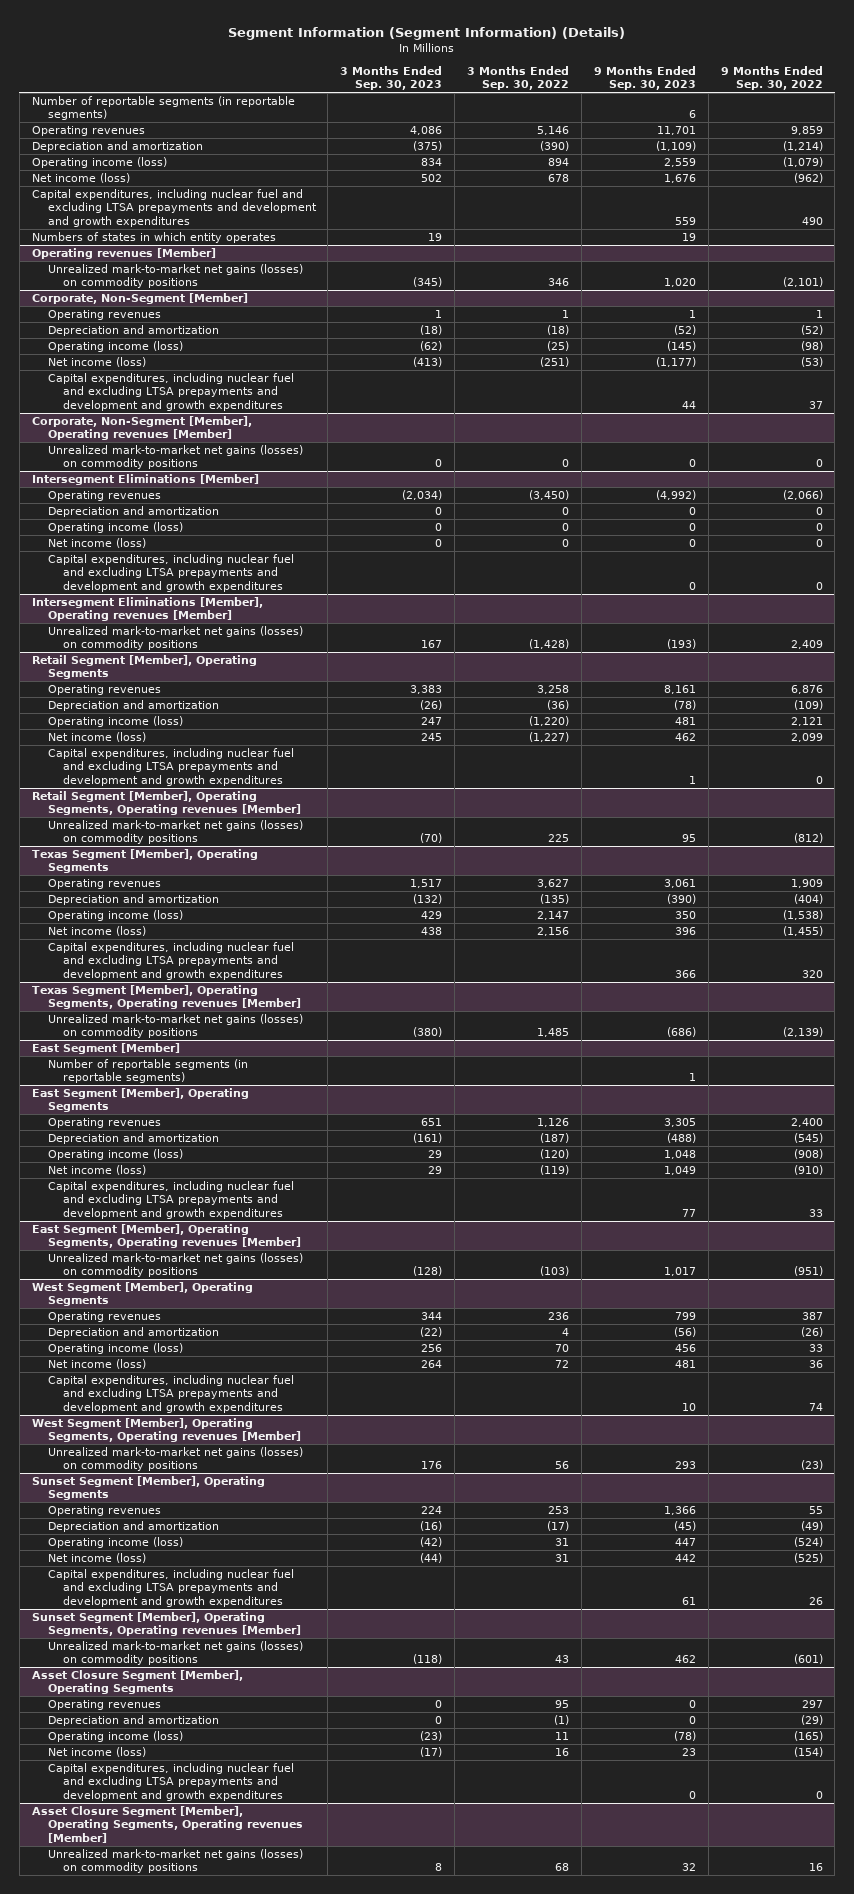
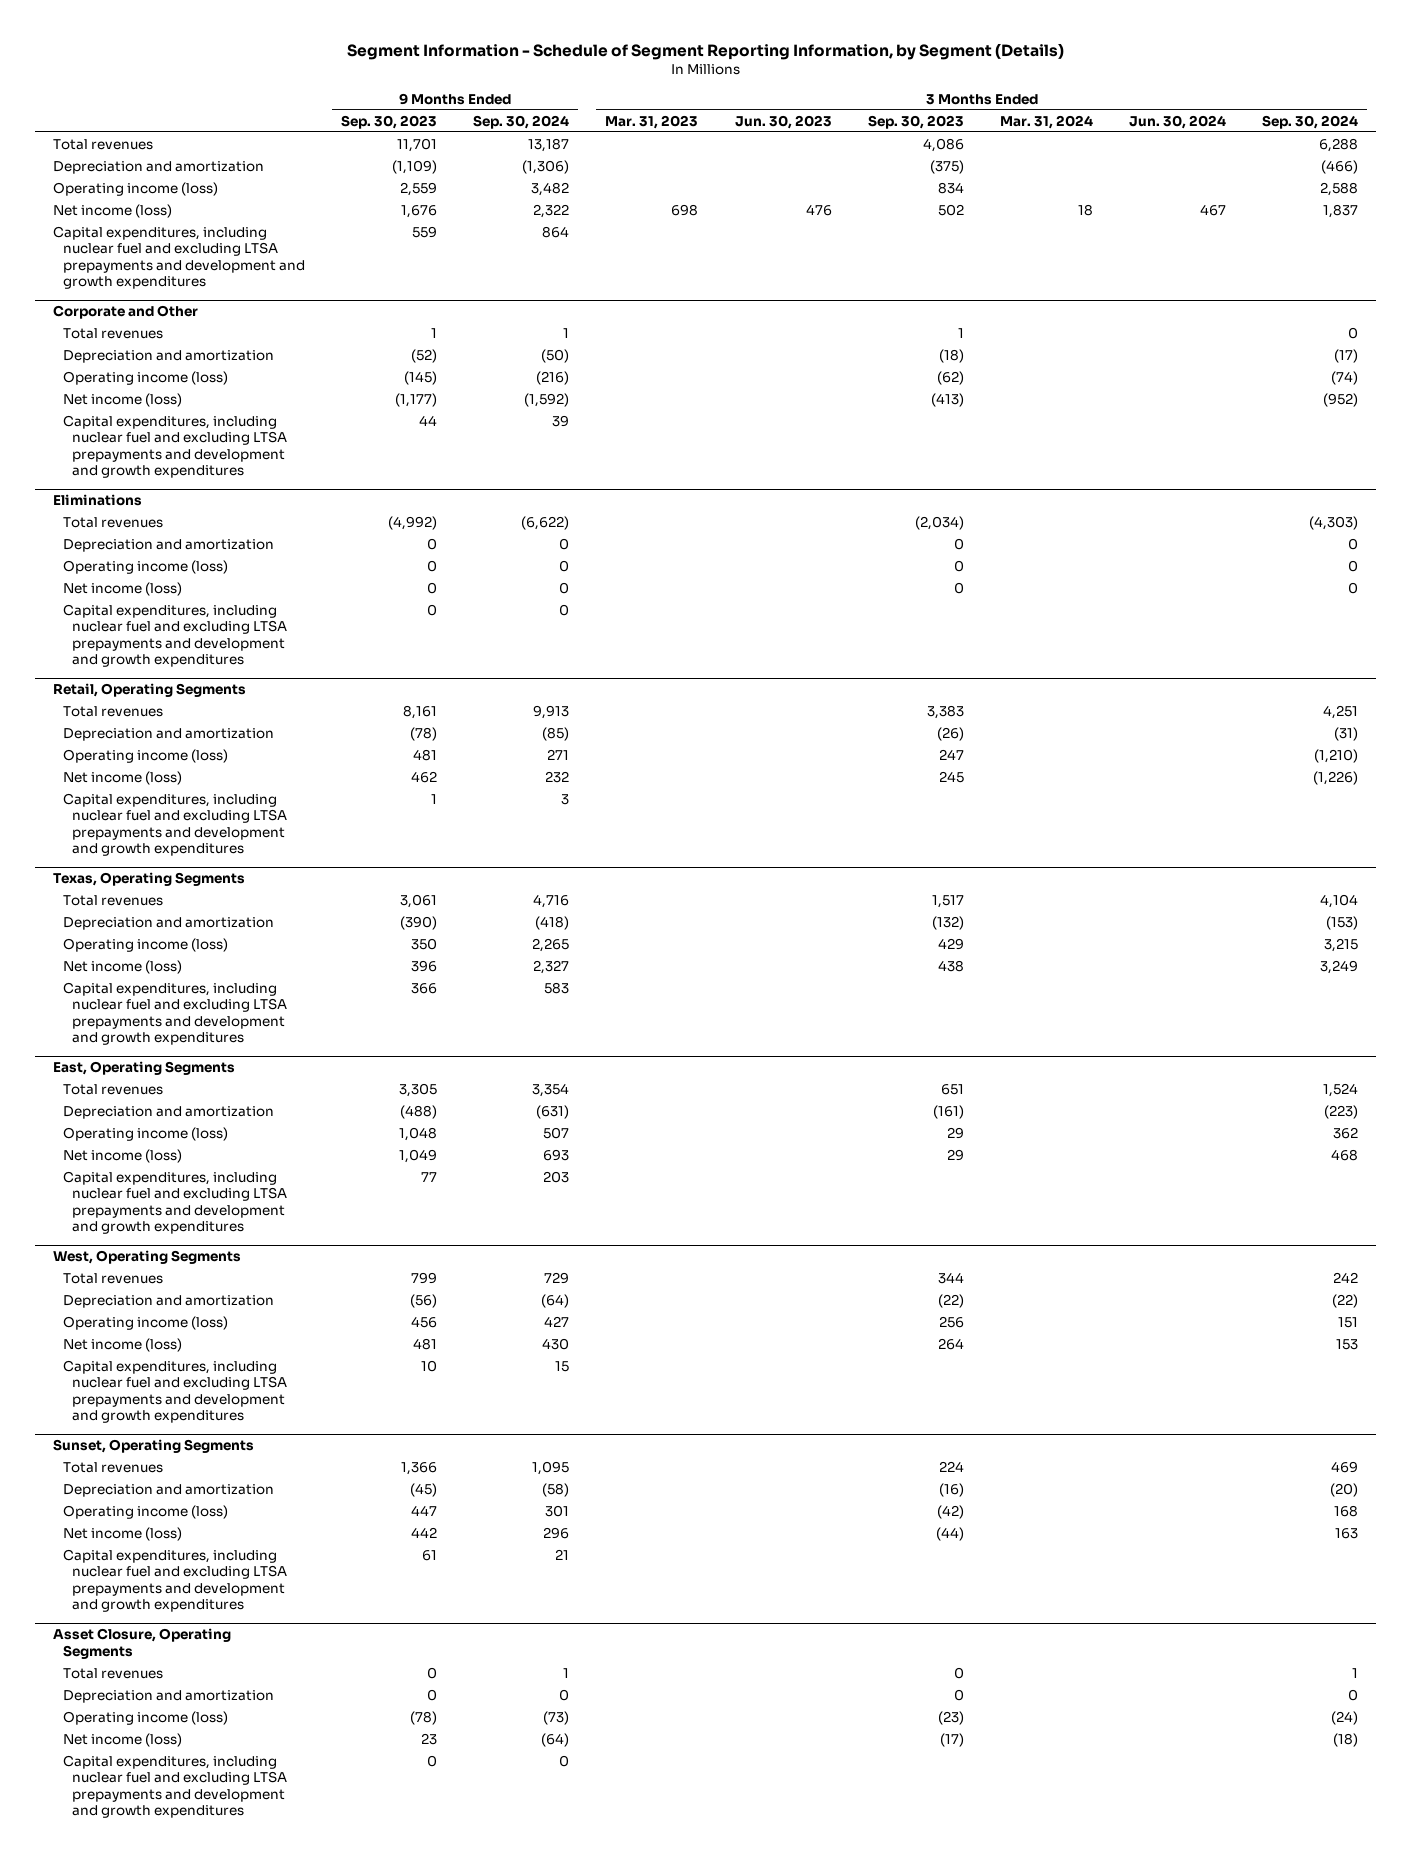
[228,26,626,40] Segment Information (Segment Information) (Details) -> [346,43,1064,61] Segment Information - Schedule of Segment Reporting Information, by Segment (Details)
[467,65,570,91] 3 Months Ended Sep. 30, 2022 -> none
[720,65,823,91] 9 Months Ended Sep. 30, 2022 -> none
none -> [473,114,570,129] Sep. 30, 2024
none -> [605,114,699,129] Mar. 31, 2023
none -> [734,114,832,129] Jun. 30, 2023
none -> [999,114,1093,129] Mar. 31, 2024
none -> [1129,114,1227,129] Jun. 30, 2024
none -> [1262,114,1359,129] Sep. 30, 2024
[31,96,295,121] Number of reportable segments (in reportable segments) -> none
[31,126,145,137] Operating revenues -> [53,138,154,150] Total revenues
[31,232,276,244] Numbers of states in which entity operates -> none
[31,248,216,260] Operating revenues [Member] -> none
[47,264,303,289] Unrealized mark-to-market net gains (losses) on commodity positions -> none
[31,293,248,305] Corporate, Non-Segment [Member] -> [53,305,199,320] Corporate and Other
[47,310,161,321] Operating revenues -> [62,327,163,339] Total revenues
[31,416,252,441] Corporate, Non-Segment [Member], Operating revenues [Member] -> none
[47,445,303,470] Unrealized mark-to-market net gains (losses) on commodity positions -> none
[31,474,259,486] Intersegment Eliminations [Member] -> [53,494,143,507] Eliminations
[47,491,161,502] Operating revenues -> [62,516,163,528] Total revenues
[31,597,263,622] Intersegment Eliminations [Member], Operating revenues [Member] -> none
[47,626,303,651] Unrealized mark-to-market net gains (losses) on commodity positions -> none
[31,655,257,680] Retail Segment [Member], Operating Segments -> [53,683,247,698] Retail, Operating Segments
[47,685,161,696] Operating revenues -> [62,705,163,717] Total revenues
[31,791,301,816] Retail Segment [Member], Operating Segments, Operating revenues [Member] -> none
[47,820,303,845] Unrealized mark-to-market net gains (losses) on commodity positions -> none
[31,849,258,874] Texas Segment [Member], Operating Segments -> [53,872,246,887] Texas, Operating Segments
[47,879,161,890] Operating revenues -> [62,894,163,906] Total revenues
[31,985,301,1010] Texas Segment [Member], Operating Segments, Operating revenues [Member] -> none
[47,1014,303,1039] Unrealized mark-to-market net gains (losses) on commodity positions -> none
[31,1043,180,1055] East Segment [Member] -> none
[47,1059,248,1084] Number of reportable segments (in reportable segments) -> none
[31,1088,249,1113] East Segment [Member], Operating Segments -> [53,1061,236,1076] East, Operating Segments
[47,1118,161,1129] Operating revenues -> [62,1083,163,1095] Total revenues
[31,1224,301,1249] East Segment [Member], Operating Segments, Operating revenues [Member] -> none
[47,1253,303,1278] Unrealized mark-to-market net gains (losses) on commodity positions -> none
[31,1282,253,1307] West Segment [Member], Operating Segments -> [53,1250,242,1265] West, Operating Segments
[47,1312,161,1323] Operating revenues -> [62,1272,163,1284] Total revenues
[31,1418,301,1443] West Segment [Member], Operating Segments, Operating revenues [Member] -> none
[47,1447,303,1472] Unrealized mark-to-market net gains (losses) on commodity positions -> none
[31,1476,265,1501] Sunset Segment [Member], Operating Segments -> [53,1439,255,1454] Sunset, Operating Segments
[47,1506,161,1517] Operating revenues -> [62,1461,163,1473] Total revenues
[31,1612,301,1637] Sunset Segment [Member], Operating Segments, Operating revenues [Member] -> none
[47,1641,303,1666] Unrealized mark-to-market net gains (losses) on commodity positions -> none
[31,1670,243,1695] Asset Closure Segment [Member], Operating Segments -> [53,1628,232,1659] Asset Closure, Operating Segments
[47,1700,161,1711] Operating revenues -> [62,1667,163,1679] Total revenues
[31,1806,303,1843] Asset Closure Segment [Member], Operating Segments, Operating revenues [Member] -> none
[47,1849,303,1874] Unrealized mark-to-market net gains (losses) on commodity positions -> none

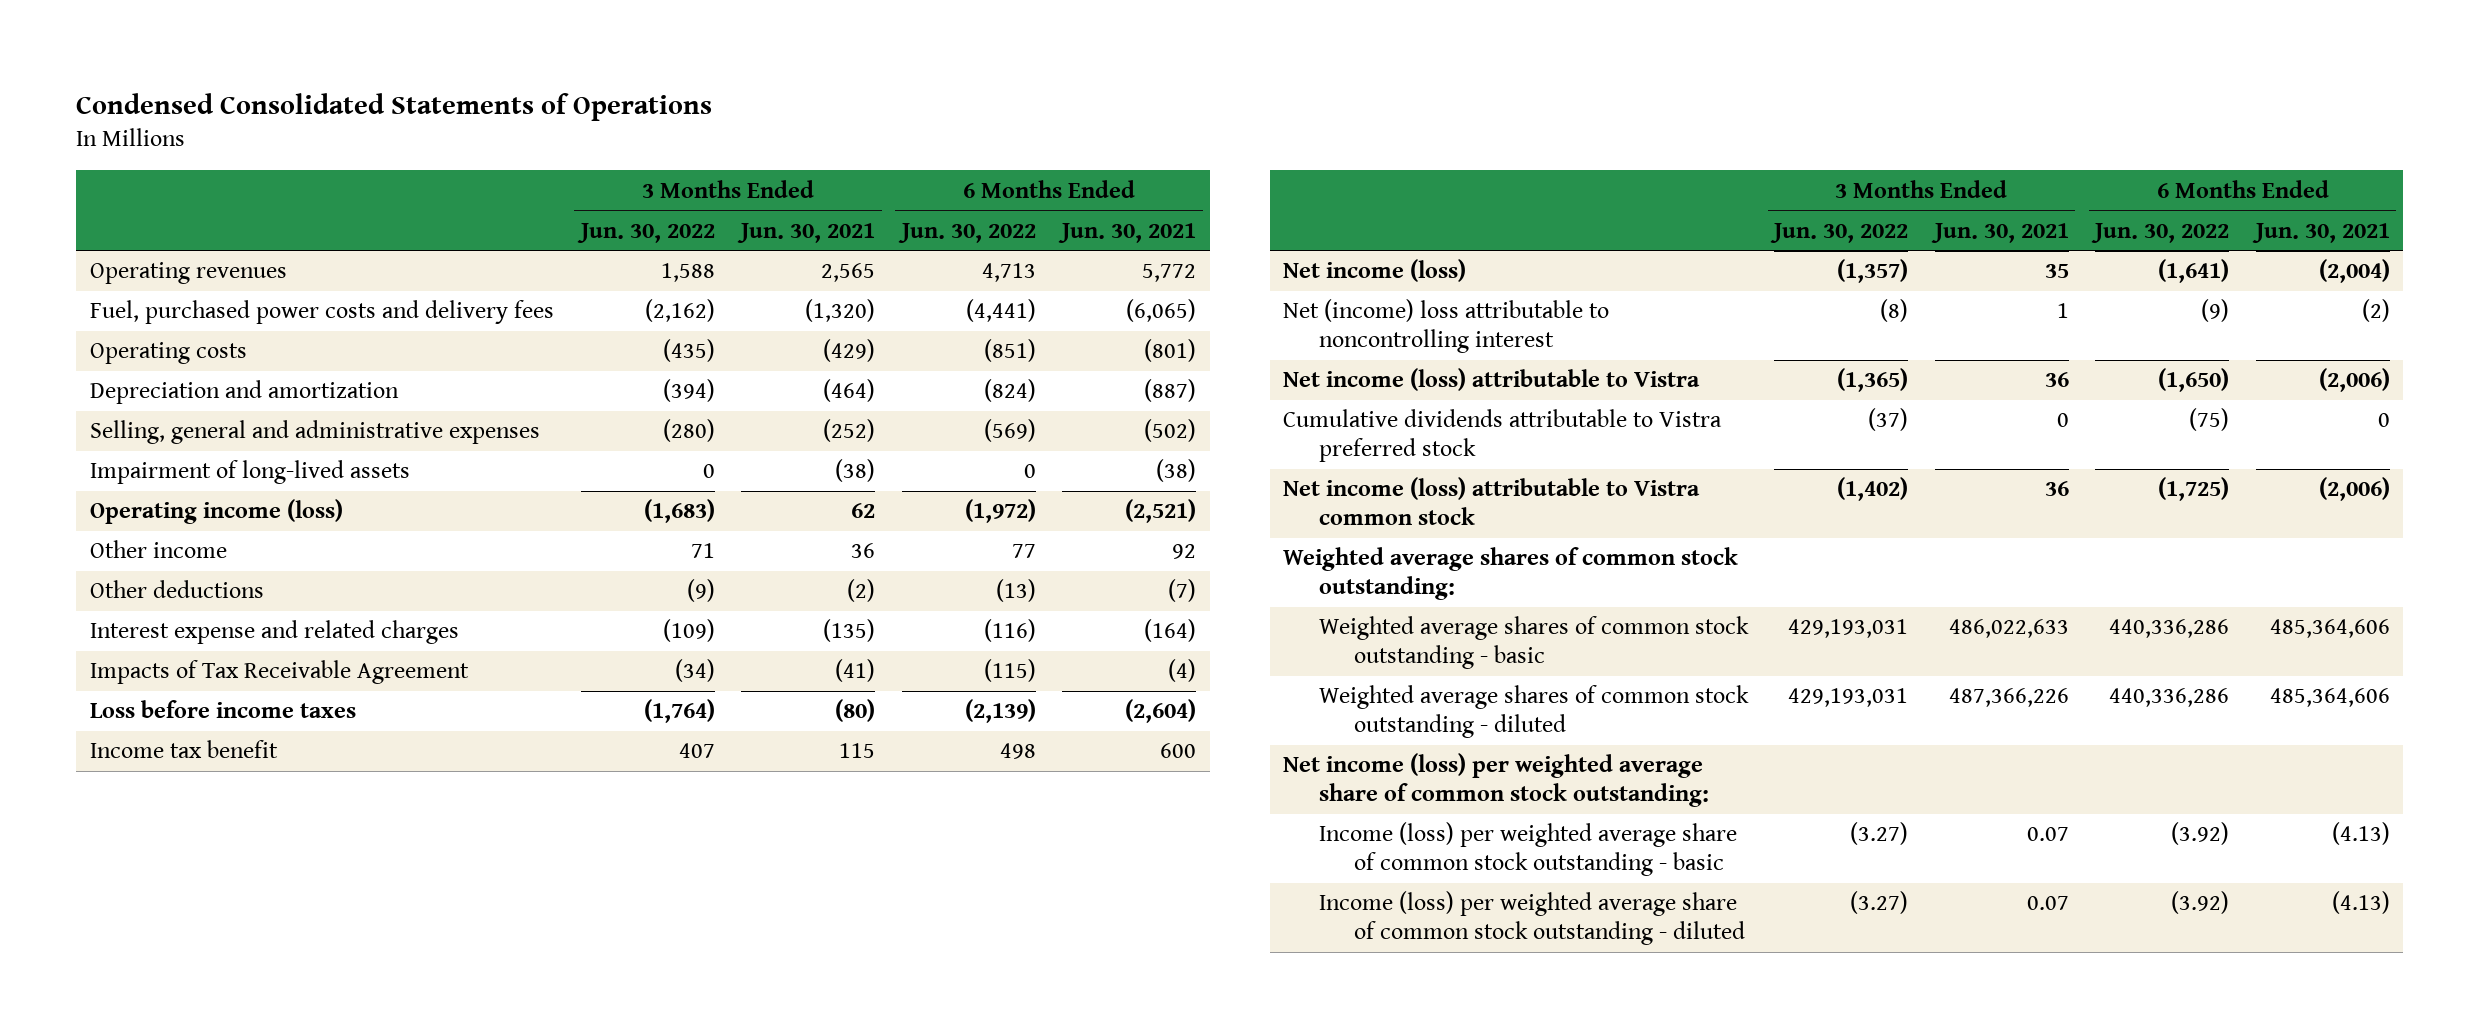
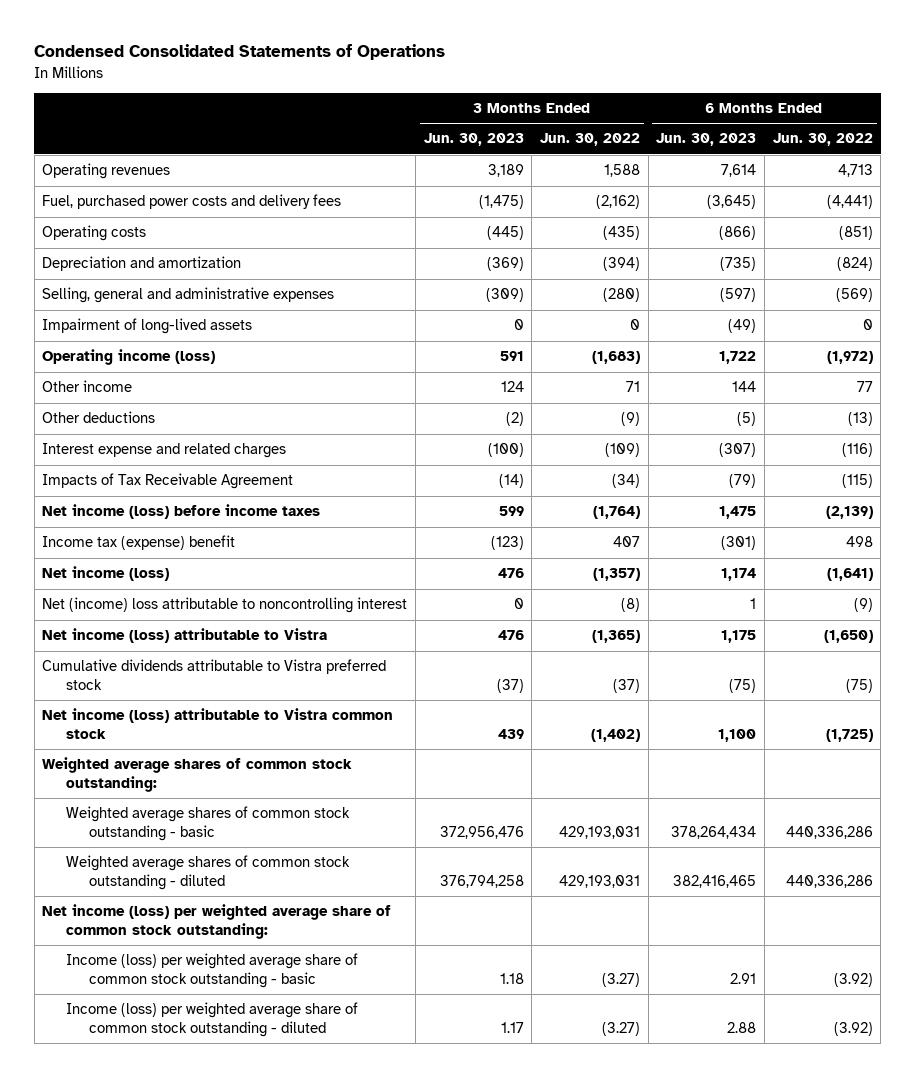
[737,222,876,243] Jun. 30, 2021 -> none
[1058,222,1197,243] Jun. 30, 2021 -> none
none -> [423,133,524,147] Jun. 30, 2023
none -> [656,133,757,147] Jun. 30, 2023
[89,700,356,719] Loss before income taxes -> [42,504,321,520] Net income (loss) before income taxes
[89,740,278,759] Income tax benefit -> [42,535,236,551] Income tax (expense) benefit

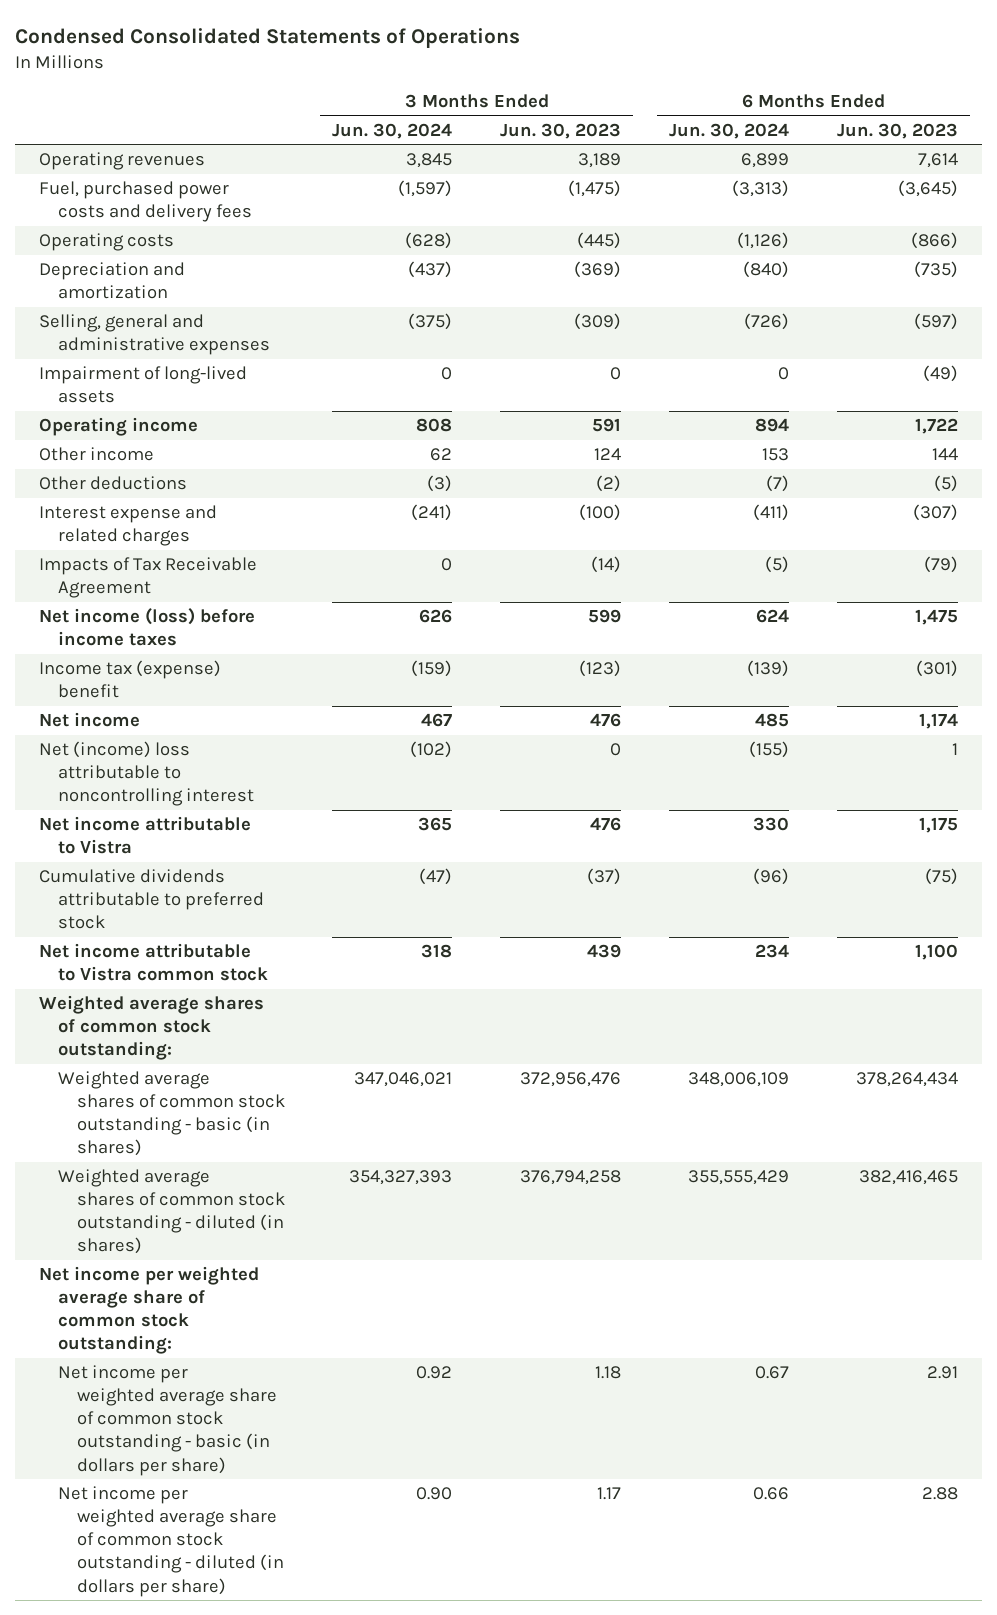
[540,133,641,147] Jun. 30, 2022 -> none
[772,133,873,147] Jun. 30, 2022 -> none
none -> [332,122,453,139] Jun. 30, 2024
none -> [669,122,790,139] Jun. 30, 2024
[42,349,216,366] Operating income (loss) -> [38,417,198,437] Operating income
[42,566,170,582] Net income (loss) -> [38,712,140,728] Net income
[42,628,328,644] Net income (loss) attributable to Vistra -> [38,816,251,855] Net income attributable to Vistra
[42,659,387,691] Cumulative dividends attributable to Vistra preferred stock -> [38,869,264,930] Cumulative dividends attributable to preferred stock
[42,708,394,740] Net income (loss) attributable to Vistra common stock -> [38,943,268,982] Net income attributable to Vistra common stock
[65,806,350,842] Weighted average shares of common stock outstanding - basic -> [57,1071,285,1157] Weighted average shares of common stock outstanding - basic (in shares)
[65,855,350,891] Weighted average shares of common stock outstanding - diluted -> [57,1169,285,1255] Weighted average shares of common stock outstanding - diluted (in shares)
[42,904,392,940] Net income (loss) per weighted average share of common stock outstanding: -> [38,1266,259,1355] Net income per weighted average share of common stock outstanding:
[65,953,358,989] Income (loss) per weighted average share of common stock outstanding - basic -> [57,1365,277,1476] Net income per weighted average share of common stock outstanding - basic (in dollars per share)
[65,1002,358,1038] Income (loss) per weighted average share of common stock outstanding - diluted -> [57,1486,284,1597] Net income per weighted average share of common stock outstanding - diluted (in dollars per share)

